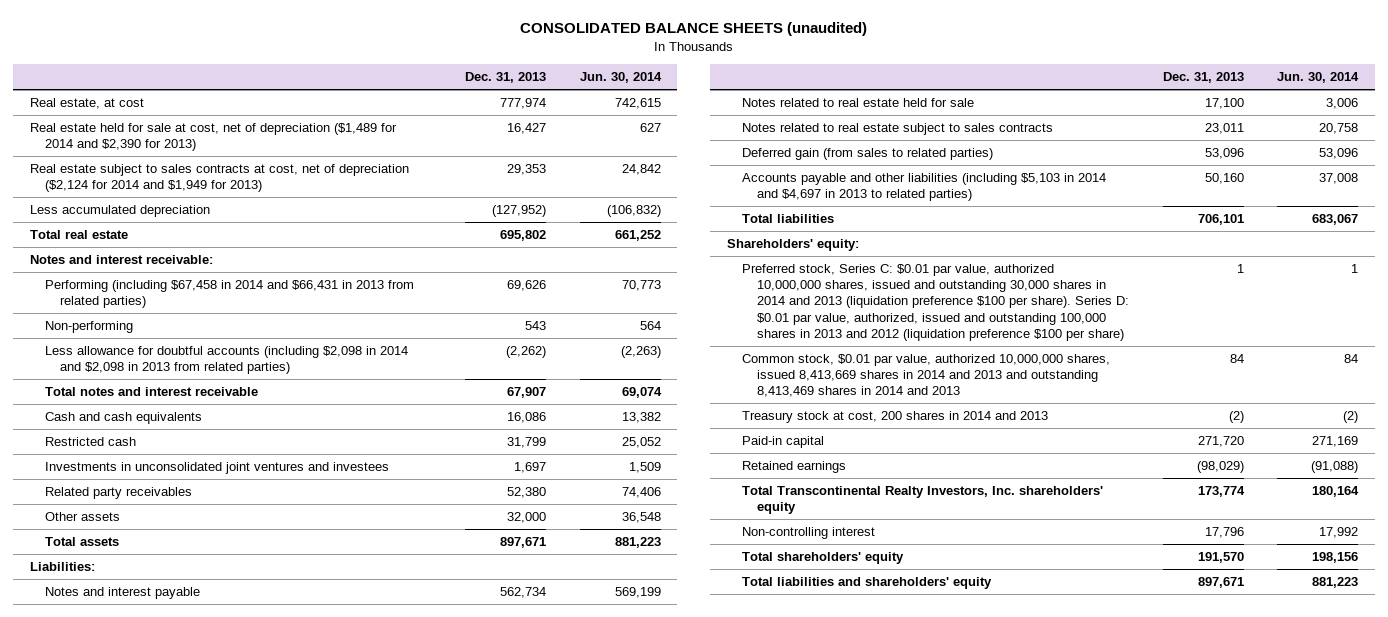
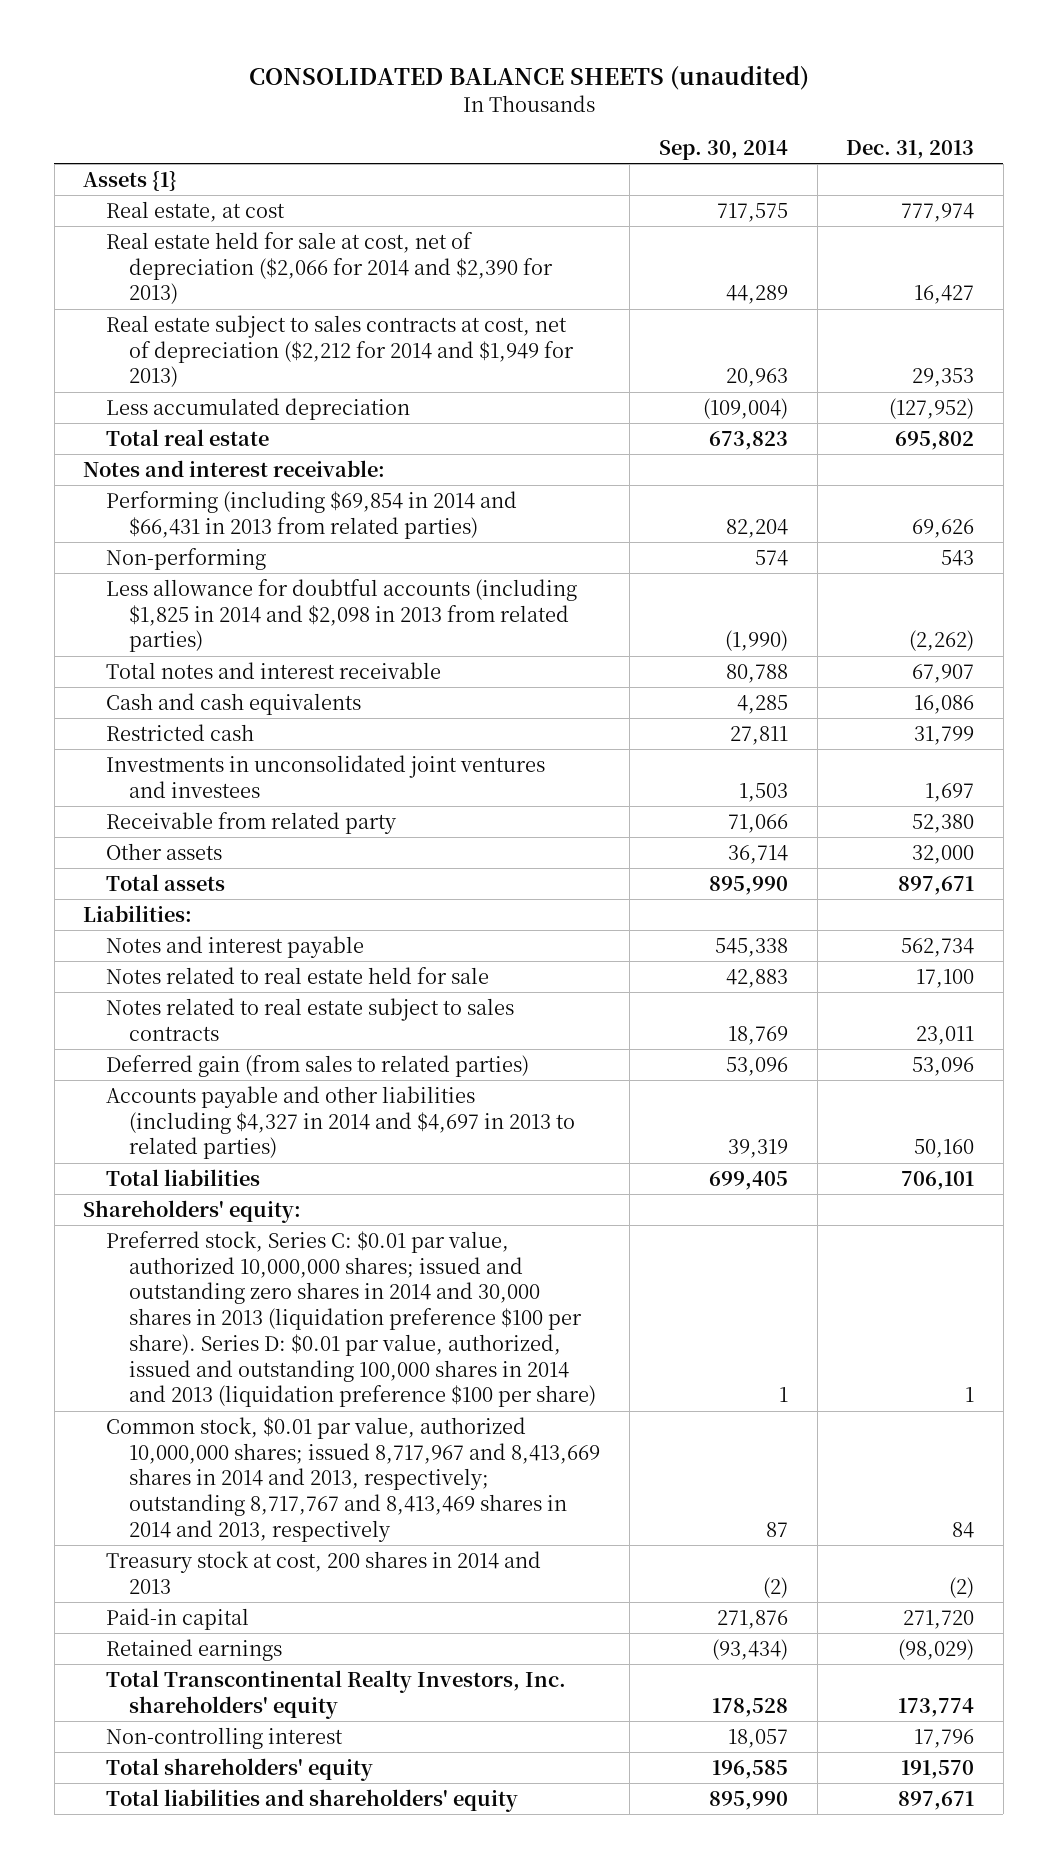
[579,72,662,84] Jun. 30, 2014 -> none
none -> [658,139,788,160] Sep. 30, 2014
none -> [83,170,178,191] Assets {1}
[29,123,397,152] Real estate held for sale at cost, net of depreciation ($1,489 for 2014 and $2,390 for 2013) -> [106,231,554,305] Real estate held for sale at cost, net of depreciation ($2,066 for 2014 and $2,390 for 2013)
[29,164,409,193] Real estate subject to sales contracts at cost, net of depreciation ($2,124 for 2014 and $1,949 for 2013) -> [106,314,575,388] Real estate subject to sales contracts at cost, net of depreciation ($2,212 for 2014 and $1,949 for 2013)
[44,280,414,309] Performing (including $67,458 in 2014 and $66,431 in 2013 from related parties) -> [106,490,518,539] Performing (including $69,854 in 2014 and $66,431 in 2013 from related parties)
[44,346,408,375] Less allowance for doubtful accounts (including $2,098 in 2014 and $2,098 in 2013 from related parties) -> [106,578,578,653] Less allowance for doubtful accounts (including $1,825 in 2014 and $2,098 in 2013 from related parties)
[44,487,192,500] Related party receivables -> [106,811,398,834] Receivable from related party
[742,173,1107,202] Accounts payable and other liabilities (including $5,103 in 2014 and $4,697 in 2013 to related parties) -> [106,1085,576,1160] Accounts payable and other liabilities (including $4,327 in 2014 and $4,697 in 2013 to related parties)
[742,264,1130,341] Preferred stock, Series C: $0.01 par value, authorized 10,000,000 shares, issued and outstanding 30,000 shares in 2014 and 2013 (liquidation preference $100 per share). Series D: $0.01 par value, authorized, issued and outstanding 100,000 shares in 2013 and 2012 (liquidation preference $100 per share) -> [106,1230,597,1408] Preferred stock, Series C: $0.01 par value, authorized 10,000,000 shares; issued and outstanding zero shares in 2014 and 30,000 shares in 2013 (liquidation preference $100 per share). Series D: $0.01 par value, authorized, issued and outstanding 100,000 shares in 2014 and 2013 (liquidation preference $100 per share)
[742,354,1111,398] Common stock, $0.01 par value, authorized 10,000,000 shares, issued 8,413,669 shares in 2014 and 2013 and outstanding 8,413,469 shares in 2014 and 2013 -> [106,1416,601,1542] Common stock, $0.01 par value, authorized 10,000,000 shares; issued 8,717,967 and 8,413,669 shares in 2014 and 2013, respectively; outstanding 8,717,767 and 8,413,469 shares in 2014 and 2013, respectively

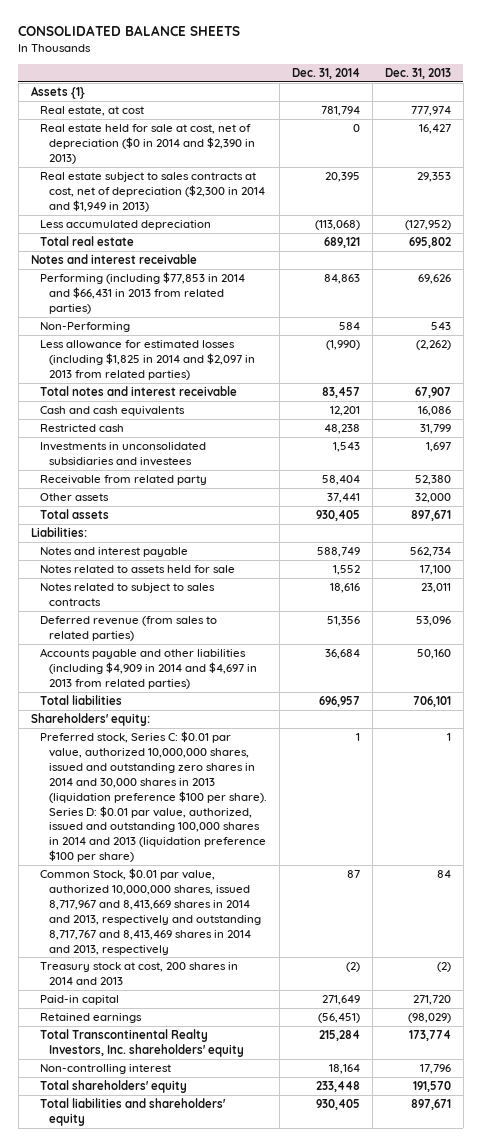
[248,65,809,91] CONSOLIDATED BALANCE SHEETS (unaudited) -> [18,25,241,37] CONSOLIDATED BALANCE SHEETS
[658,139,788,160] Sep. 30, 2014 -> none
none -> [292,67,361,79] Dec. 31, 2014
[106,231,554,305] Real estate held for sale at cost, net of depreciation ($2,066 for 2014 and $2,390 for 2013) -> [39,124,256,164] Real estate held for sale at cost, net of depreciation ($0 in 2014 and $2,390 in 2013)
[106,314,575,388] Real estate subject to sales contracts at cost, net of depreciation ($2,212 for 2014 and $1,949 for 2013) -> [39,172,266,212] Real estate subject to sales contracts at cost, net of depreciation ($2,300 in 2014 and $1,949 in 2013)
[83,459,386,477] Notes and interest receivable: -> [30,254,197,265] Notes and interest receivable
[106,490,518,539] Performing (including $69,854 in 2014 and $66,431 in 2013 from related parties) -> [39,272,245,314] Performing (including $77,853 in 2014 and $66,431 in 2013 from related parties)
[106,547,267,570] Non-performing -> [39,322,130,333] Non-Performing
[106,578,578,653] Less allowance for doubtful accounts (including $1,825 in 2014 and $2,098 in 2013 from related parties) -> [39,340,256,380] Less allowance for estimated losses (including $1,825 in 2014 and $2,097 in 2013 from related parties)
[106,754,546,798] Investments in unconsolidated joint ventures and investees -> [39,442,206,467] Investments in unconsolidated subsidiaries and investees
[106,966,490,984] Notes related to real estate held for sale -> [39,565,235,574] Notes related to assets held for sale
[106,997,515,1041] Notes related to real estate subject to sales contracts -> [39,583,215,607] Notes related to subject to sales contracts
[106,1054,530,1077] Deferred gain (from sales to related parties) -> [39,616,217,642] Deferred revenue (from sales to related parties)
[106,1085,576,1160] Accounts payable and other liabilities (including $4,327 in 2014 and $4,697 in 2013 to related parties) -> [39,648,258,689] Accounts payable and other liabilities (including $4,909 in 2014 and $4,697 in 2013 from related parties)
[106,1230,597,1408] Preferred stock, Series C: $0.01 par value, authorized 10,000,000 shares; issued and outstanding zero shares in 2014 and 30,000 shares in 2013 (liquidation preference $100 per share). Series D: $0.01 par value, authorized, issued and outstanding 100,000 shares in 2014 and 2013 (liquidation preference $100 per share) -> [39,731,268,863] Preferred stock, Series C: $0.01 par value, authorized 10,000,000 shares, issued and outstanding zero shares in 2014 and 30,000 shares in 2013 (liquidation preference $100 per share). Series D: $0.01 par value, authorized, issued and outstanding 100,000 shares in 2014 and 2013 (liquidation preference $100 per share)
[106,1416,601,1542] Common stock, $0.01 par value, authorized 10,000,000 shares; issued 8,717,967 and 8,413,669 shares in 2014 and 2013, respectively; outstanding 8,717,767 and 8,413,469 shares in 2014 and 2013, respectively -> [39,868,262,955] Common Stock, $0.01 par value, authorized 10,000,000 shares, issued 8,717,967 and 8,413,669 shares in 2014 and 2013, respectively and outstanding 8,717,767 and 8,413,469 shares in 2014 and 2013, respectively

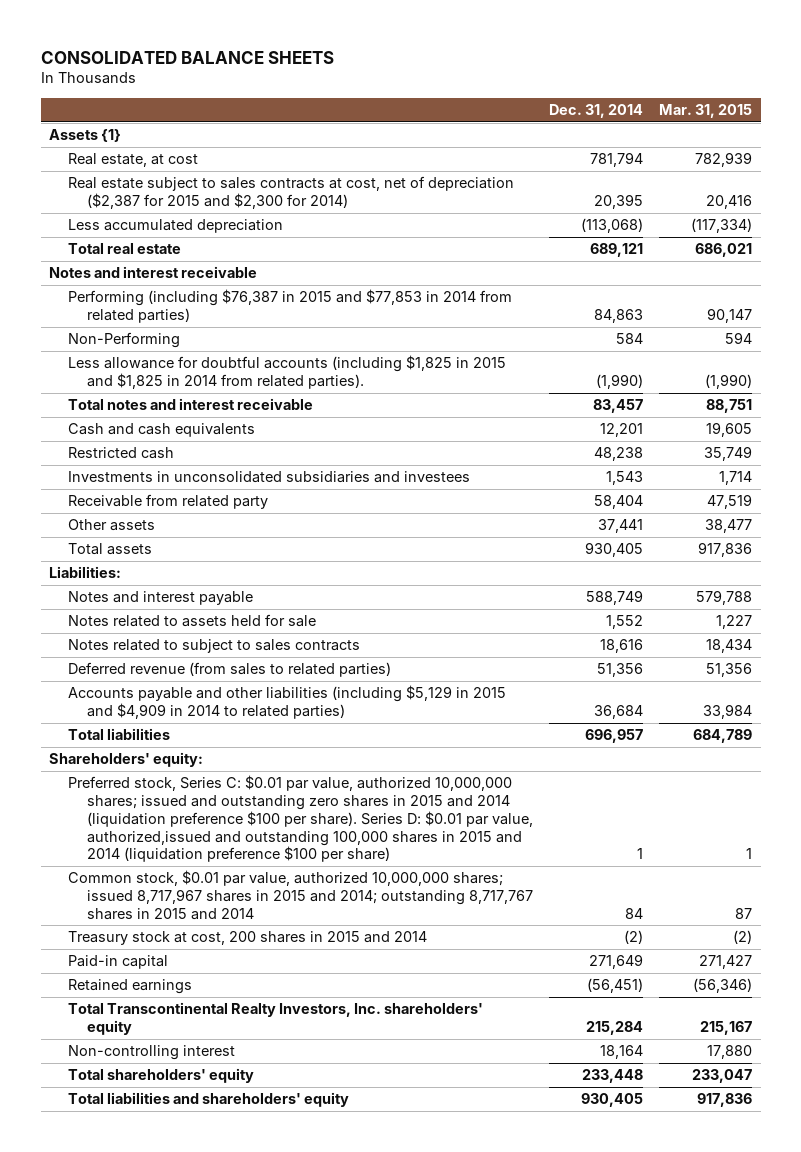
[384,67,451,79] Dec. 31, 2013 -> none
none -> [659,104,753,119] Mar. 31, 2015
[39,124,256,164] Real estate held for sale at cost, net of depreciation ($0 in 2014 and $2,390 in 2013) -> none
[39,172,266,212] Real estate subject to sales contracts at cost, net of depreciation ($2,300 in 2014 and $1,949 in 2013) -> [67,176,514,210] Real estate subject to sales contracts at cost, net of depreciation ($2,387 for 2015 and $2,300 for 2014)
[39,272,245,314] Performing (including $77,853 in 2014 and $66,431 in 2013 from related parties) -> [67,289,512,324] Performing (including $76,387 in 2015 and $77,853 in 2014 from related parties)
[39,340,256,380] Less allowance for estimated losses (including $1,825 in 2014 and $2,097 in 2013 from related parties) -> [67,355,506,390] Less allowance for doubtful accounts (including $1,825 in 2015 and $1,825 in 2014 from related parties).
[39,648,258,689] Accounts payable and other liabilities (including $4,909 in 2014 and $4,697 in 2013 from related parties) -> [67,685,506,720] Accounts payable and other liabilities (including $5,129 in 2015 and $4,909 in 2014 to related parties)
[39,731,268,863] Preferred stock, Series C: $0.01 par value, authorized 10,000,000 shares, issued and outstanding zero shares in 2014 and 30,000 shares in 2013 (liquidation preference $100 per share). Series D: $0.01 par value, authorized, issued and outstanding 100,000 shares in 2014 and 2013 (liquidation preference $100 per share) -> [67,775,533,863] Preferred stock, Series C: $0.01 par value, authorized 10,000,000 shares; issued and outstanding zero shares in 2015 and 2014 (liquidation preference $100 per share). Series D: $0.01 par value, authorized,issued and outstanding 100,000 shares in 2015 and 2014 (liquidation preference $100 per share)
[39,868,262,955] Common Stock, $0.01 par value, authorized 10,000,000 shares, issued 8,717,967 and 8,413,669 shares in 2014 and 2013, respectively and outstanding 8,717,767 and 8,413,469 shares in 2014 and 2013, respectively -> [67,870,533,920] Common stock, $0.01 par value, authorized 10,000,000 shares; issued 8,717,967 shares in 2015 and 2014; outstanding 8,717,767 shares in 2015 and 2014
[347,870,361,879] 87 -> [625,907,644,919] 84
[39,962,238,986] Treasury stock at cost, 200 shares in 2014 and 2013 -> [67,931,427,946] Treasury stock at cost, 200 shares in 2015 and 2014

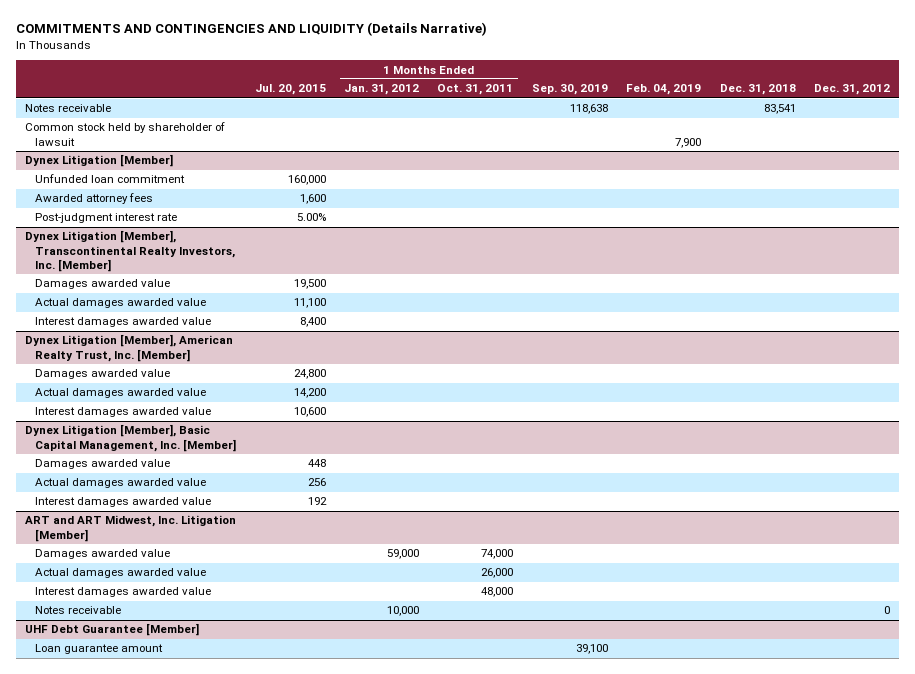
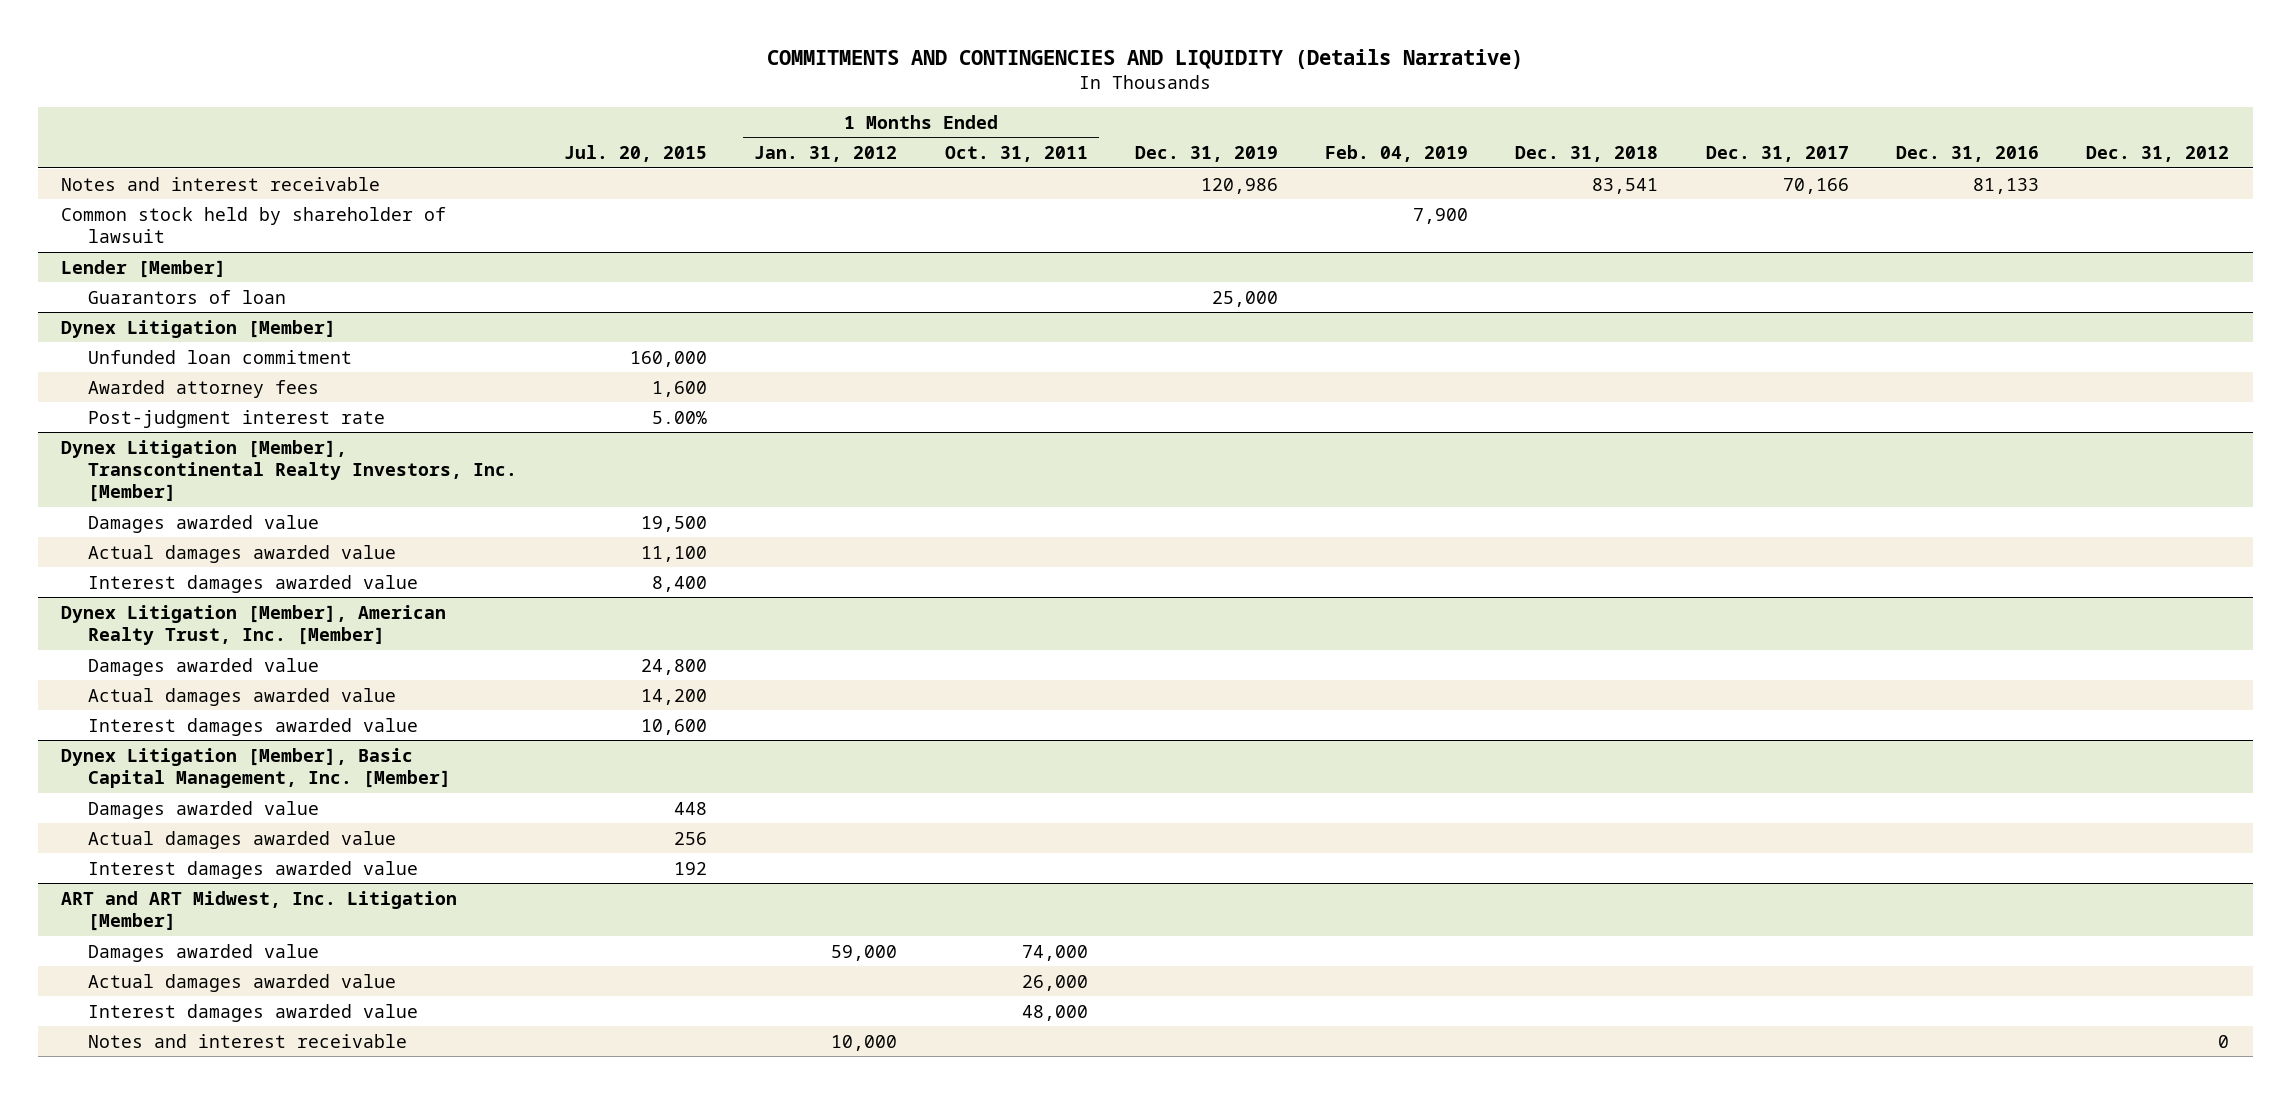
[531,84,608,96] Sep. 30, 2019 -> none
none -> [1134,146,1278,163] Dec. 31, 2019
none -> [1705,146,1849,163] Dec. 31, 2017
none -> [1895,146,2039,163] Dec. 31, 2016
[24,104,111,113] Notes receivable -> [61,176,381,191] Notes and interest receivable
none -> [61,259,227,278] Lender [Member]
none -> [88,289,287,304] Guarantors of loan
[24,623,199,637] UHF Debt Guarantee [Member] -> none
[35,644,164,655] Loan guarantee amount -> none
[35,606,122,615] Notes receivable -> [88,1033,408,1048] Notes and interest receivable

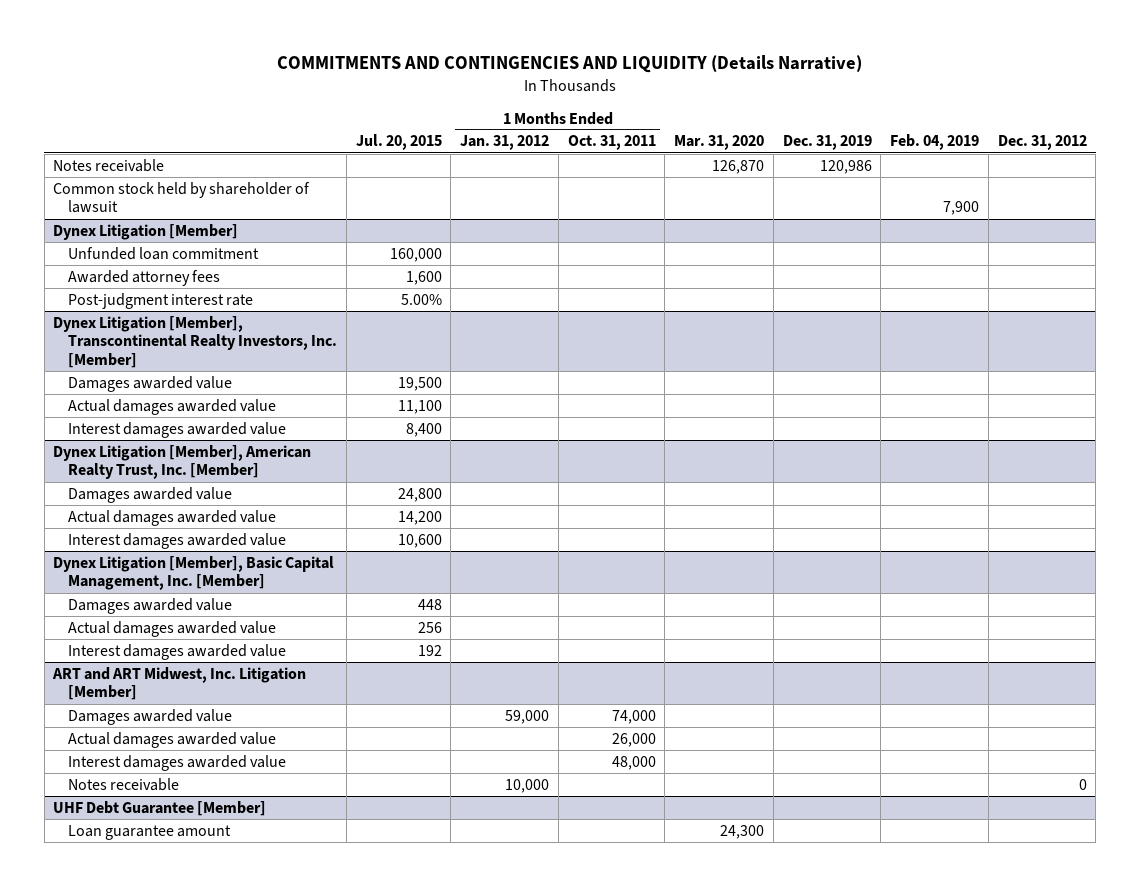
[1515,146,1659,163] Dec. 31, 2018 -> none
[1705,146,1849,163] Dec. 31, 2017 -> none
[1895,146,2039,163] Dec. 31, 2016 -> none
none -> [674,135,765,151] Mar. 31, 2020
[61,176,381,191] Notes and interest receivable -> [53,158,165,172] Notes receivable
[61,259,227,278] Lender [Member] -> none
[88,289,287,304] Guarantors of loan -> none
[88,1033,408,1048] Notes and interest receivable -> [68,777,180,791] Notes receivable
none -> [53,800,267,816] UHF Debt Guarantee [Member]
none -> [68,824,232,840] Loan guarantee amount

